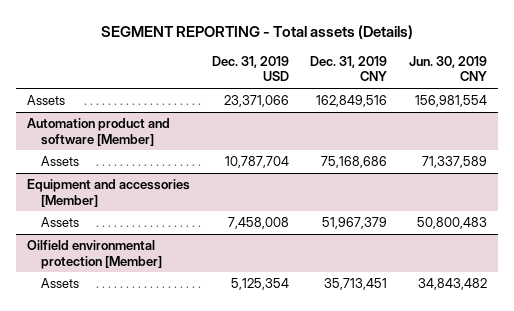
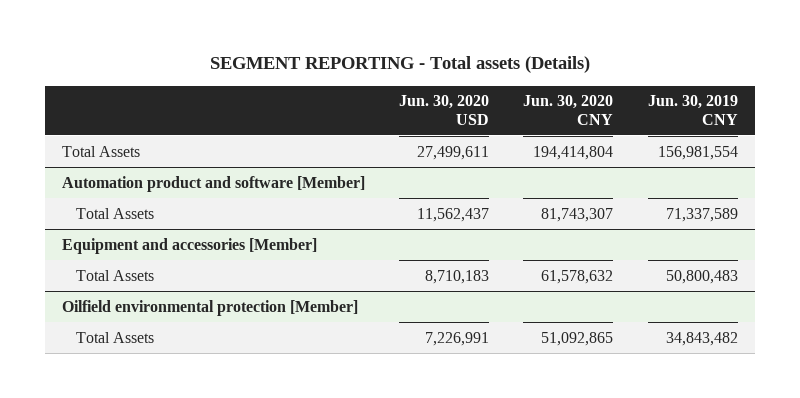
[211,55,289,82] Dec. 31, 2019 USD -> none
[310,55,388,82] Dec. 31, 2019 CNY -> none
none -> [399,95,490,125] Jun. 30, 2020 USD
none -> [523,95,614,125] Jun. 30, 2020 CNY
[27,95,66,106] Assets -> [61,145,140,157] Total Assets
[40,156,79,167] Assets -> [76,207,155,219] Total Assets
[40,217,79,228] Assets -> [76,269,155,281] Total Assets
[40,278,79,289] Assets -> [76,331,155,343] Total Assets

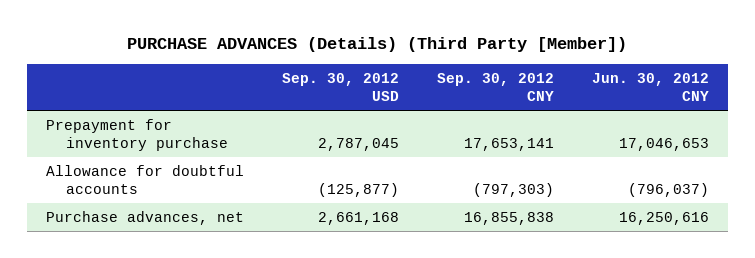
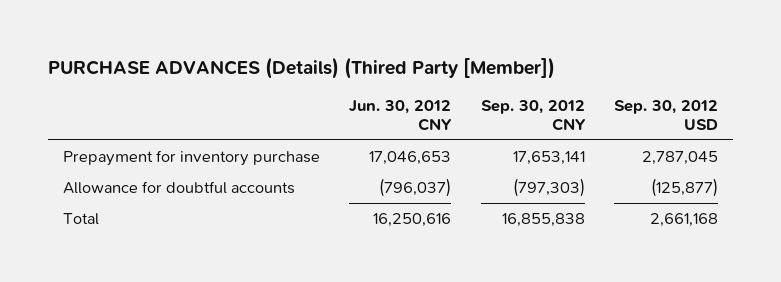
[127,37,628,53] PURCHASE ADVANCES (Details) (Third Party [Member]) -> [48,56,556,79] PURCHASE ADVANCES (Details) (Thired Party [Member])
[45,210,244,225] Purchase advances, net -> [62,212,99,225] Total

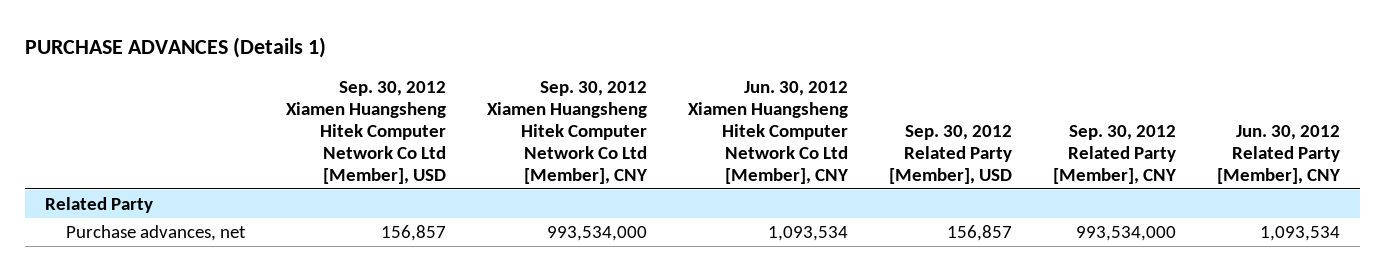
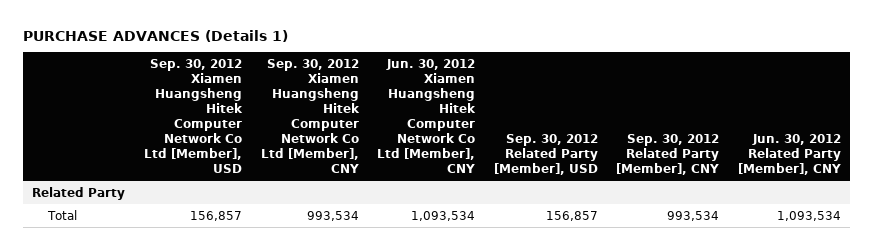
[65,225,246,242] Purchase advances, net -> none
none -> [46,209,77,220] Total

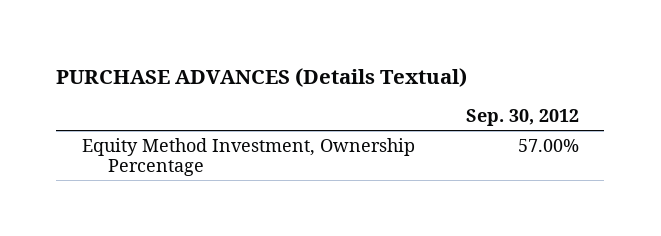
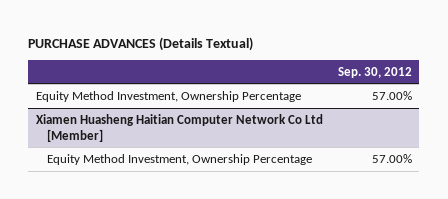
none -> [35,113,323,142] Xiamen Huasheng Haitian Computer Network Co Ltd [Member]
none -> [47,153,313,165] Equity Method Investment, Ownership Percentage

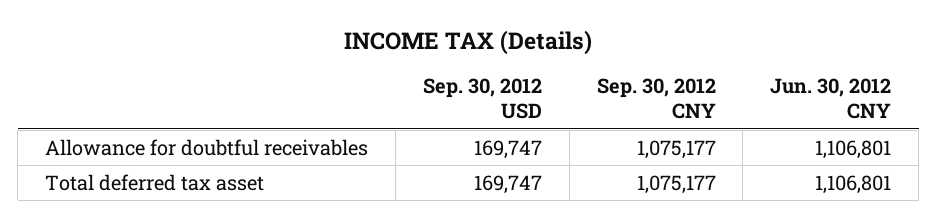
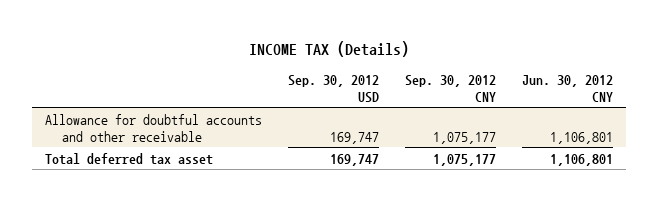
[45,138,369,156] Allowance for doubtful receivables -> [45,113,263,142] Allowance for doubtful accounts and other receivable

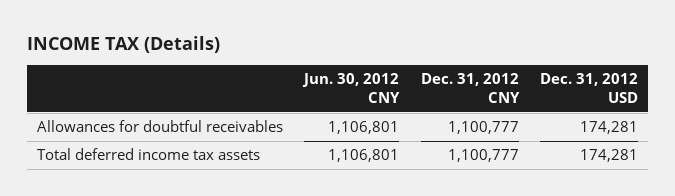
[288,74,380,103] Sep. 30, 2012 USD -> none
[405,74,497,102] Sep. 30, 2012 CNY -> none
none -> [420,73,520,104] Dec. 31, 2012 CNY
none -> [539,73,638,104] Dec. 31, 2012 USD
[45,113,263,142] Allowance for doubtful accounts and other receivable -> [37,120,284,133] Allowances for doubtful receivables
[45,152,214,165] Total deferred tax asset -> [37,148,261,161] Total deferred income tax assets

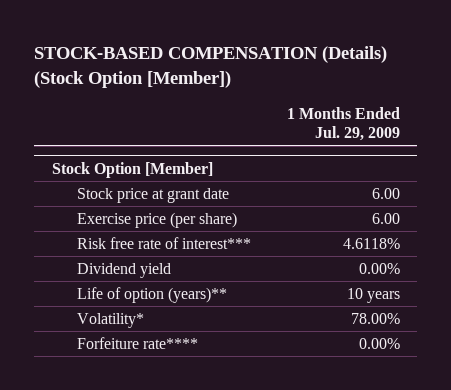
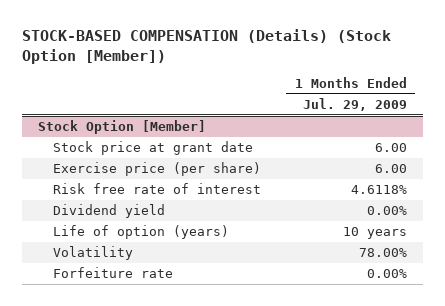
[76,236,251,249] Risk free rate of interest*** -> [53,182,262,194] Risk free rate of interest
[76,286,227,303] Life of option (years)** -> [53,224,230,239] Life of option (years)
[76,312,144,328] Volatility* -> [53,245,134,260] Volatility
[76,336,198,349] Forfeiture rate**** -> [53,266,174,278] Forfeiture rate

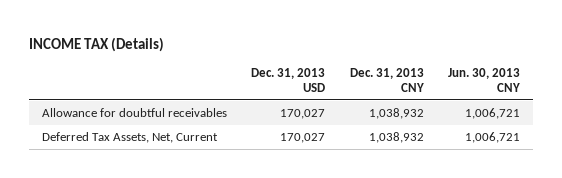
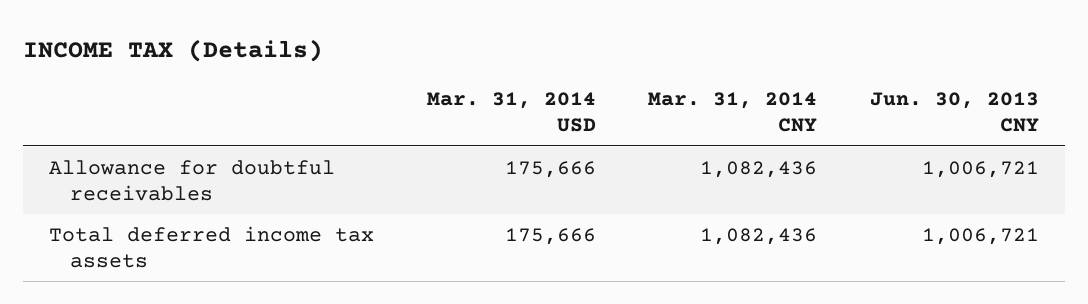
[251,68,326,92] Dec. 31, 2013 USD -> none
[349,68,424,92] Dec. 31, 2013 CNY -> none
none -> [426,92,596,133] Mar. 31, 2014 USD
none -> [648,92,818,133] Mar. 31, 2014 CNY
[41,131,218,143] Deferred Tax Assets, Net, Current -> [49,225,375,268] Total deferred income tax assets

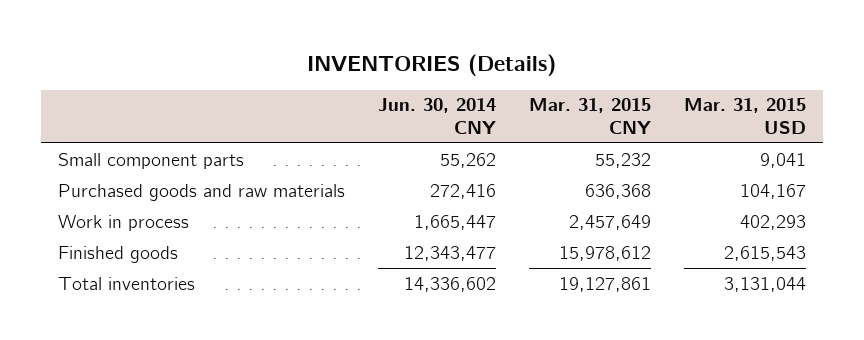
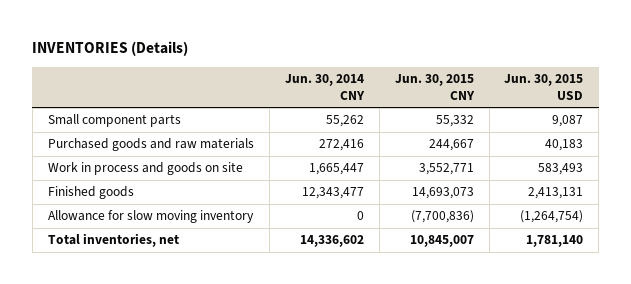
[529,98,652,134] Mar. 31, 2015 CNY -> none
[684,98,807,134] Mar. 31, 2015 USD -> none
none -> [394,74,475,100] Jun. 30, 2015 CNY
none -> [504,74,584,100] Jun. 30, 2015 USD
[57,214,189,231] Work in process -> [47,162,243,176] Work in process and goods on site
none -> [47,210,254,224] Allowance for slow moving inventory
[57,276,195,290] Total inventories -> [47,233,179,248] Total inventories, net

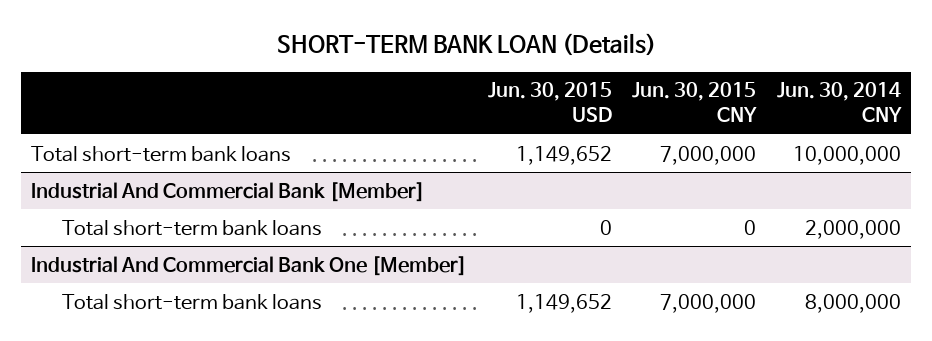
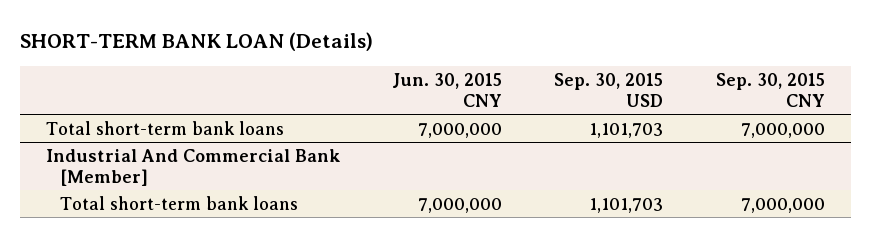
[487,82,612,123] Jun. 30, 2015 USD -> none
[776,82,902,123] Jun. 30, 2014 CNY -> none
none -> [554,72,664,108] Sep. 30, 2015 USD
none -> [715,72,825,108] Sep. 30, 2015 CNY
[62,219,323,236] Total short-term bank loans -> none
[31,255,468,276] Industrial And Commercial Bank One [Member] -> none

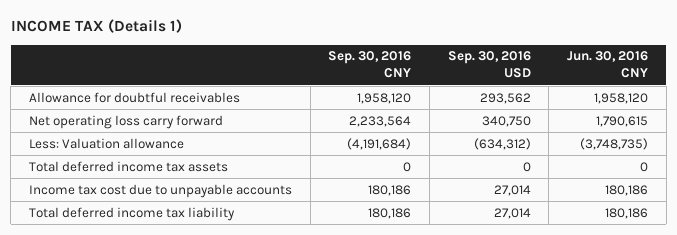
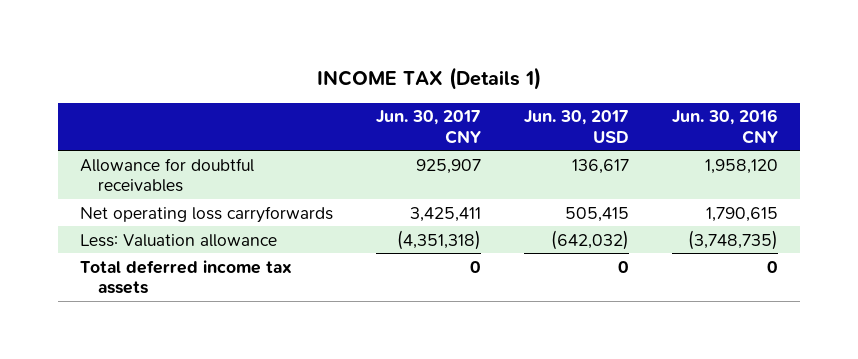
[328,51,412,79] Sep. 30, 2016 CNY -> none
[447,51,531,79] Sep. 30, 2016 USD -> none
none -> [375,110,481,144] Jun. 30, 2017 CNY
none -> [524,110,630,143] Jun. 30, 2017 USD
[28,114,223,129] Net operating loss carry forward -> [79,205,333,223] Net operating loss carryforwards
[28,183,292,198] Income tax cost due to unpayable accounts -> none
[28,206,235,221] Total deferred income tax liability -> none

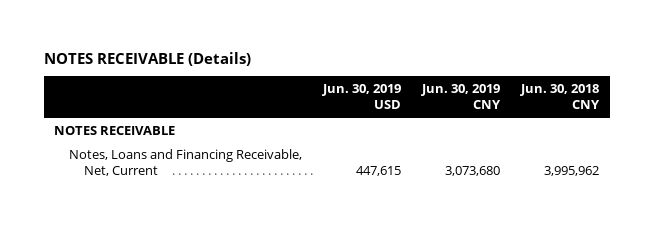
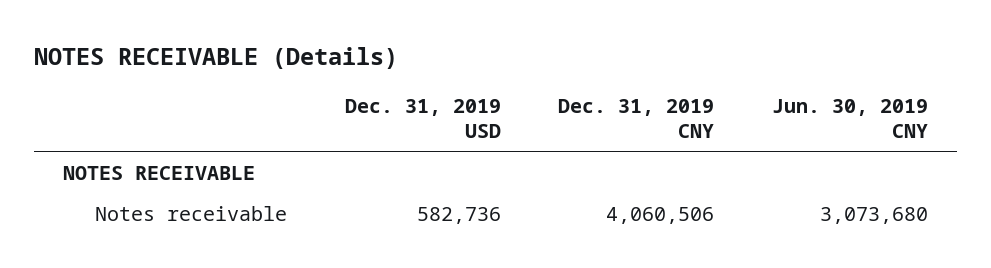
[322,83,402,110] Jun. 30, 2019 USD -> none
[520,83,601,110] Jun. 30, 2018 CNY -> none
none -> [344,99,501,139] Dec. 31, 2019 USD
none -> [558,99,715,139] Dec. 31, 2019 CNY
[69,148,303,177] Notes, Loans and Financing Receivable, Net, Current -> [94,205,287,221] Notes receivable

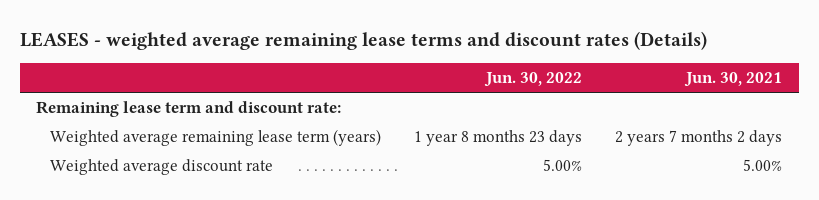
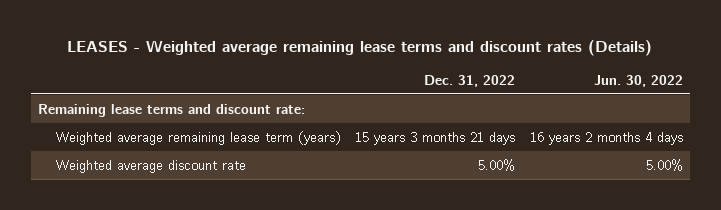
[19,31,707,51] LEASES - weighted average remaining lease terms and discount rates (Details) -> [67,40,653,57] LEASES - Weighted average remaining lease terms and discount rates (Details)
[684,72,783,88] Jun. 30, 2021 -> none
none -> [424,74,516,87] Dec. 31, 2022
[36,101,342,118] Remaining lease term and discount rate: -> [37,103,305,117] Remaining lease terms and discount rate:
[414,130,583,147] 1 year 8 months 23 days -> [529,131,683,145] 16 years 2 months 4 days

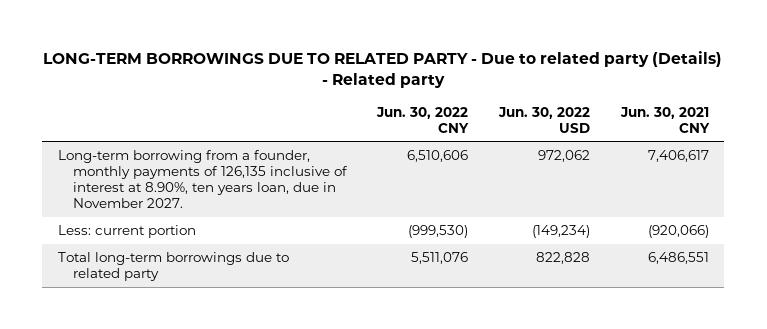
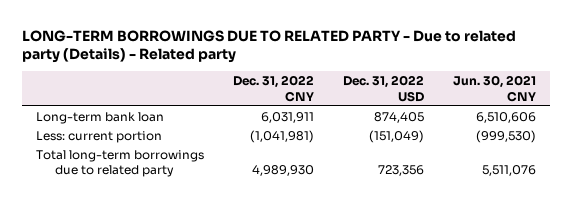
[376,106,470,133] Jun. 30, 2022 CNY -> none
[498,106,591,133] Jun. 30, 2022 USD -> none
none -> [233,75,315,102] Dec. 31, 2022 CNY
none -> [342,75,424,102] Dec. 31, 2022 USD
[57,150,348,209] Long-term borrowing from a founder, monthly payments of 126,135 inclusive of interest at 8.90%, ten years loan, due in November 2027. -> none
none -> [36,111,165,124] Long-term bank loan
[647,225,709,239] (920,066) -> [475,129,536,143] (999,530)
[647,252,709,265] 6,486,551 -> [481,165,536,177] 5,511,076

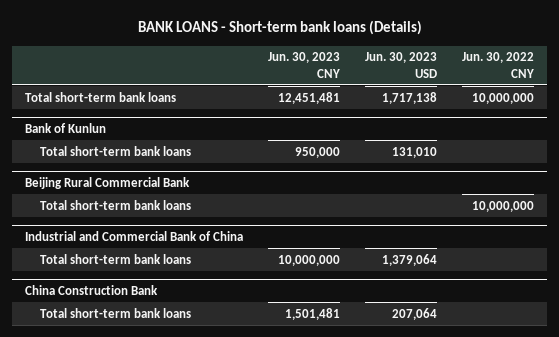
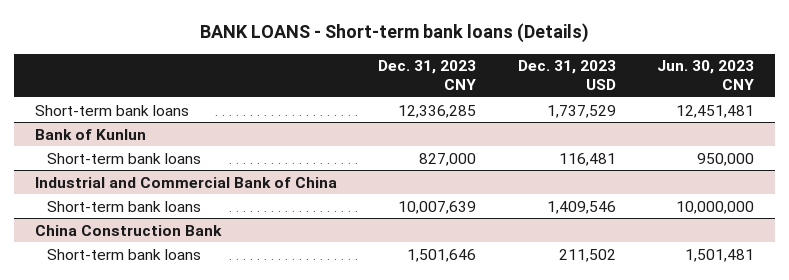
[365,52,438,78] Jun. 30, 2023 USD -> none
[462,52,535,78] Jun. 30, 2022 CNY -> none
none -> [378,60,477,91] Dec. 31, 2023 CNY
none -> [517,60,616,91] Dec. 31, 2023 USD
[24,91,176,102] Total short-term bank loans -> [34,104,189,116] Short-term bank loans
[24,176,190,189] Beijing Rural Commercial Bank -> none
[39,199,191,210] Total short-term bank loans -> none
[39,145,191,156] Total short-term bank loans -> [47,152,202,164] Short-term bank loans
[39,253,191,264] Total short-term bank loans -> [47,200,202,212] Short-term bank loans
[39,307,191,318] Total short-term bank loans -> [47,248,202,260] Short-term bank loans

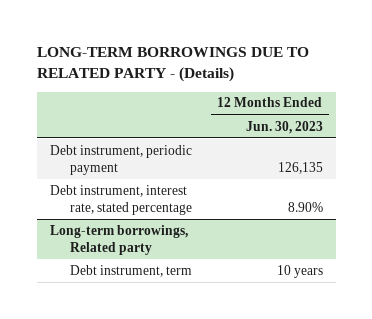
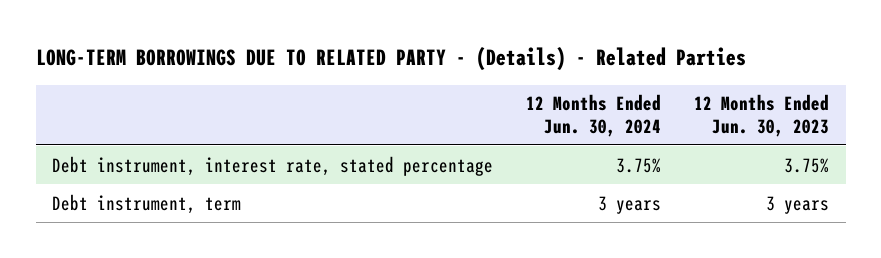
[36,47,309,83] LONG-TERM BORROWINGS DUE TO RELATED PARTY - (Details) -> [35,47,746,72] LONG-TERM BORROWINGS DUE TO RELATED PARTY - (Details) - Related Parties
none -> [526,94,662,137] 12 Months Ended Jun. 30, 2024
[49,144,192,175] Debt instrument, periodic payment -> none
[49,224,188,255] Long-term borrowings, Related party -> none
[287,201,323,212] 8.90% -> [784,157,830,173] 3.75%
[276,264,323,278] 10 years -> [766,195,830,214] 3 years

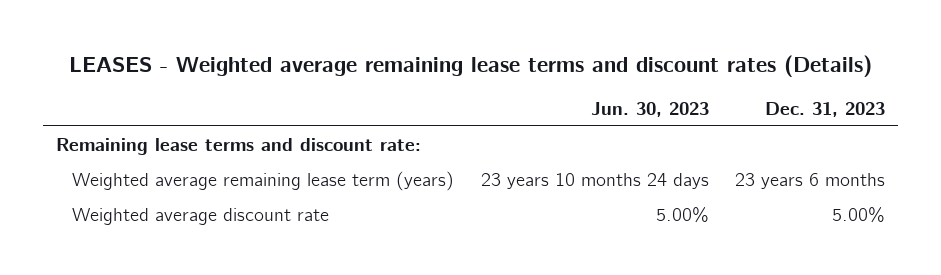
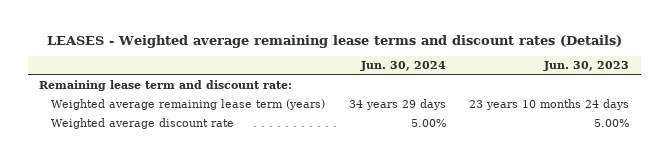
[765,102,886,118] Dec. 31, 2023 -> none
none -> [359,61,446,72] Jun. 30, 2024
[56,137,422,155] Remaining lease terms and discount rate: -> [39,80,293,92] Remaining lease term and discount rate:

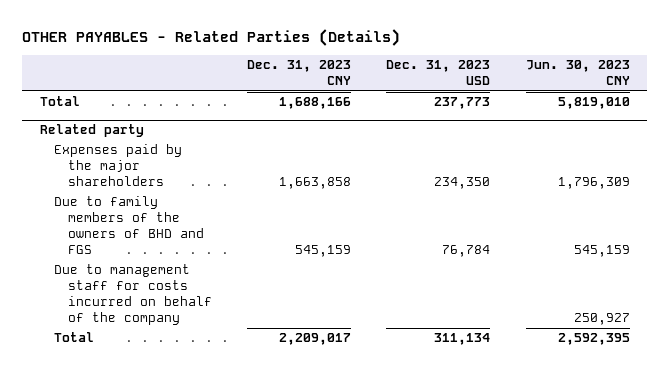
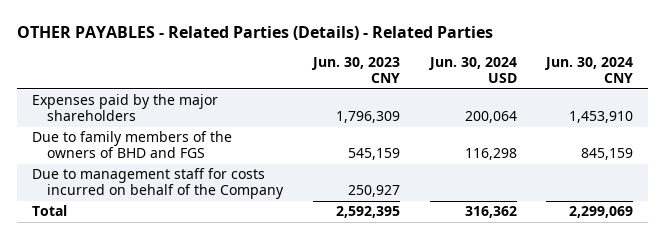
[22,29,401,47] OTHER PAYABLES - Related Parties (Details) -> [16,26,493,41] OTHER PAYABLES - Related Parties (Details) - Related Parties
[246,60,351,86] Dec. 31, 2023 CNY -> none
[386,60,491,86] Dec. 31, 2023 USD -> none
none -> [427,57,517,84] Jun. 30, 2024 USD
none -> [544,57,634,84] Jun. 30, 2024 CNY
[40,96,81,107] Total -> none
[40,124,145,138] Related party -> none
[53,264,212,326] Due to management staff for costs incurred on behalf of the company -> [31,168,285,200] Due to management staff for costs incurred on behalf of the Company

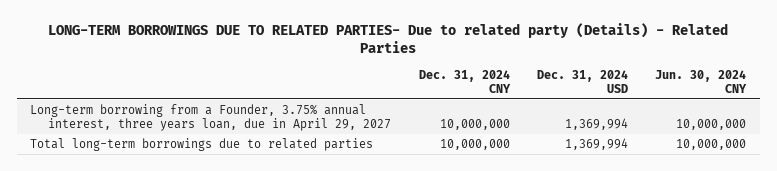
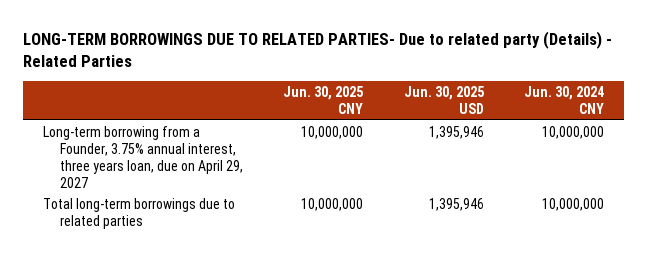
[418,69,511,93] Dec. 31, 2024 CNY -> none
[536,69,628,93] Dec. 31, 2024 USD -> none
none -> [283,86,364,115] Jun. 30, 2025 CNY
none -> [403,86,484,115] Jun. 30, 2025 USD
[30,104,392,132] Long-term borrowing from a Founder, 3.75% annual interest, three years loan, due in April 29, 2027 -> [43,125,243,188] Long-term borrowing from a Founder, 3.75% annual interest, three years loan, due on April 29, 2027

